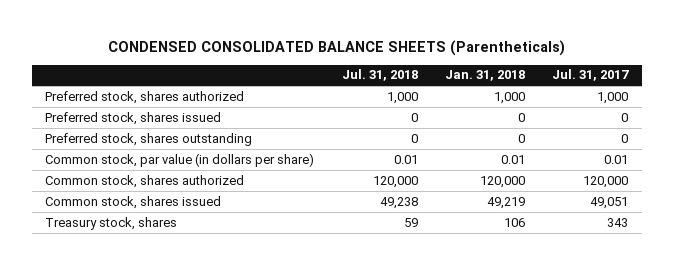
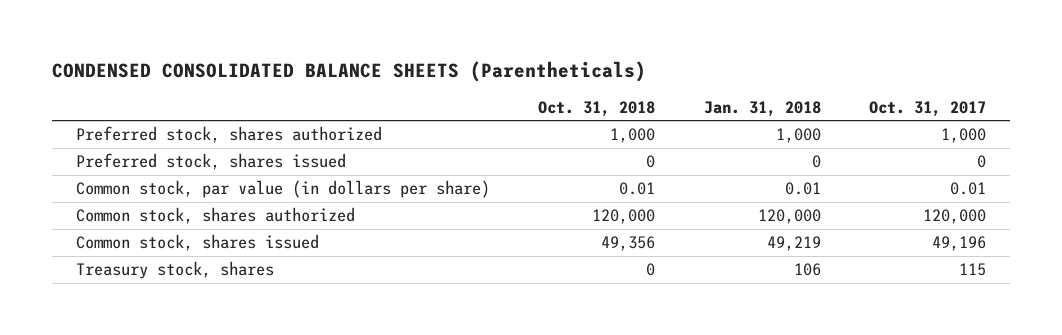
[341,69,418,82] Jul. 31, 2018 -> none
[552,69,630,82] Jul. 31, 2017 -> none
none -> [538,100,656,117] Oct. 31, 2018
none -> [868,100,986,117] Oct. 31, 2017
[45,132,253,146] Preferred stock, shares outstanding -> none

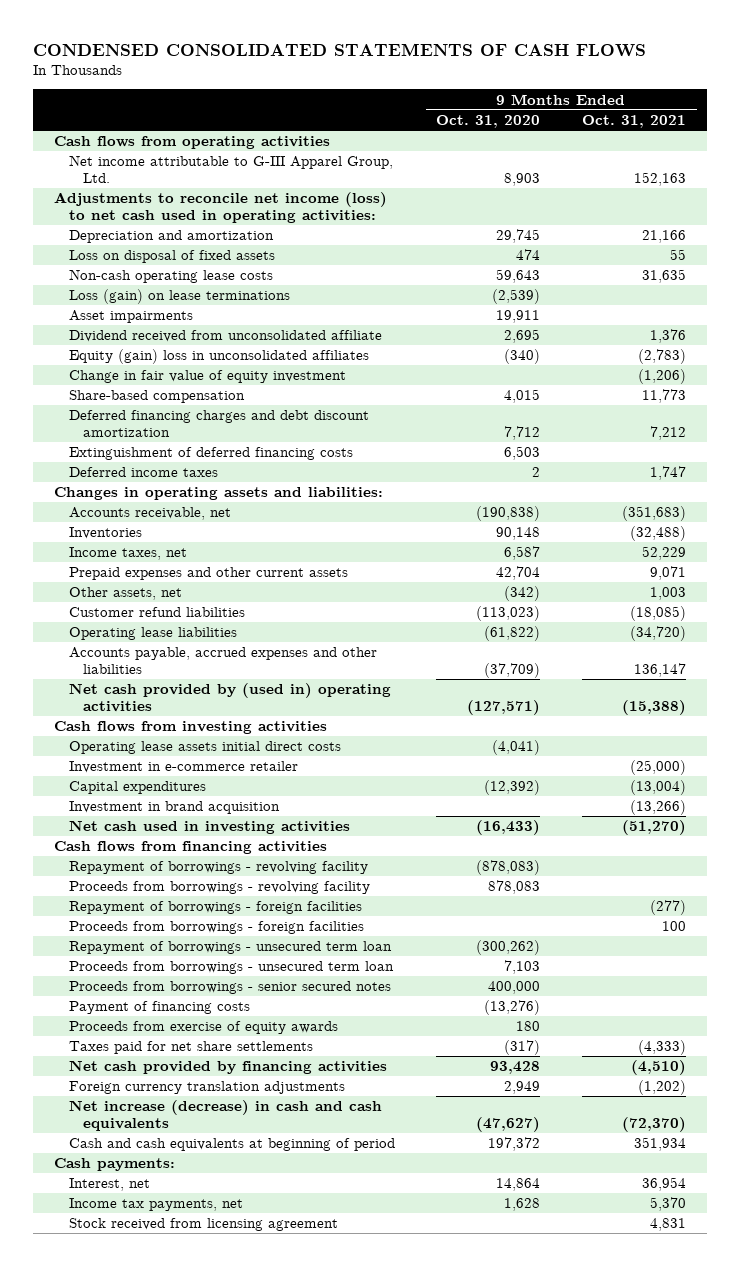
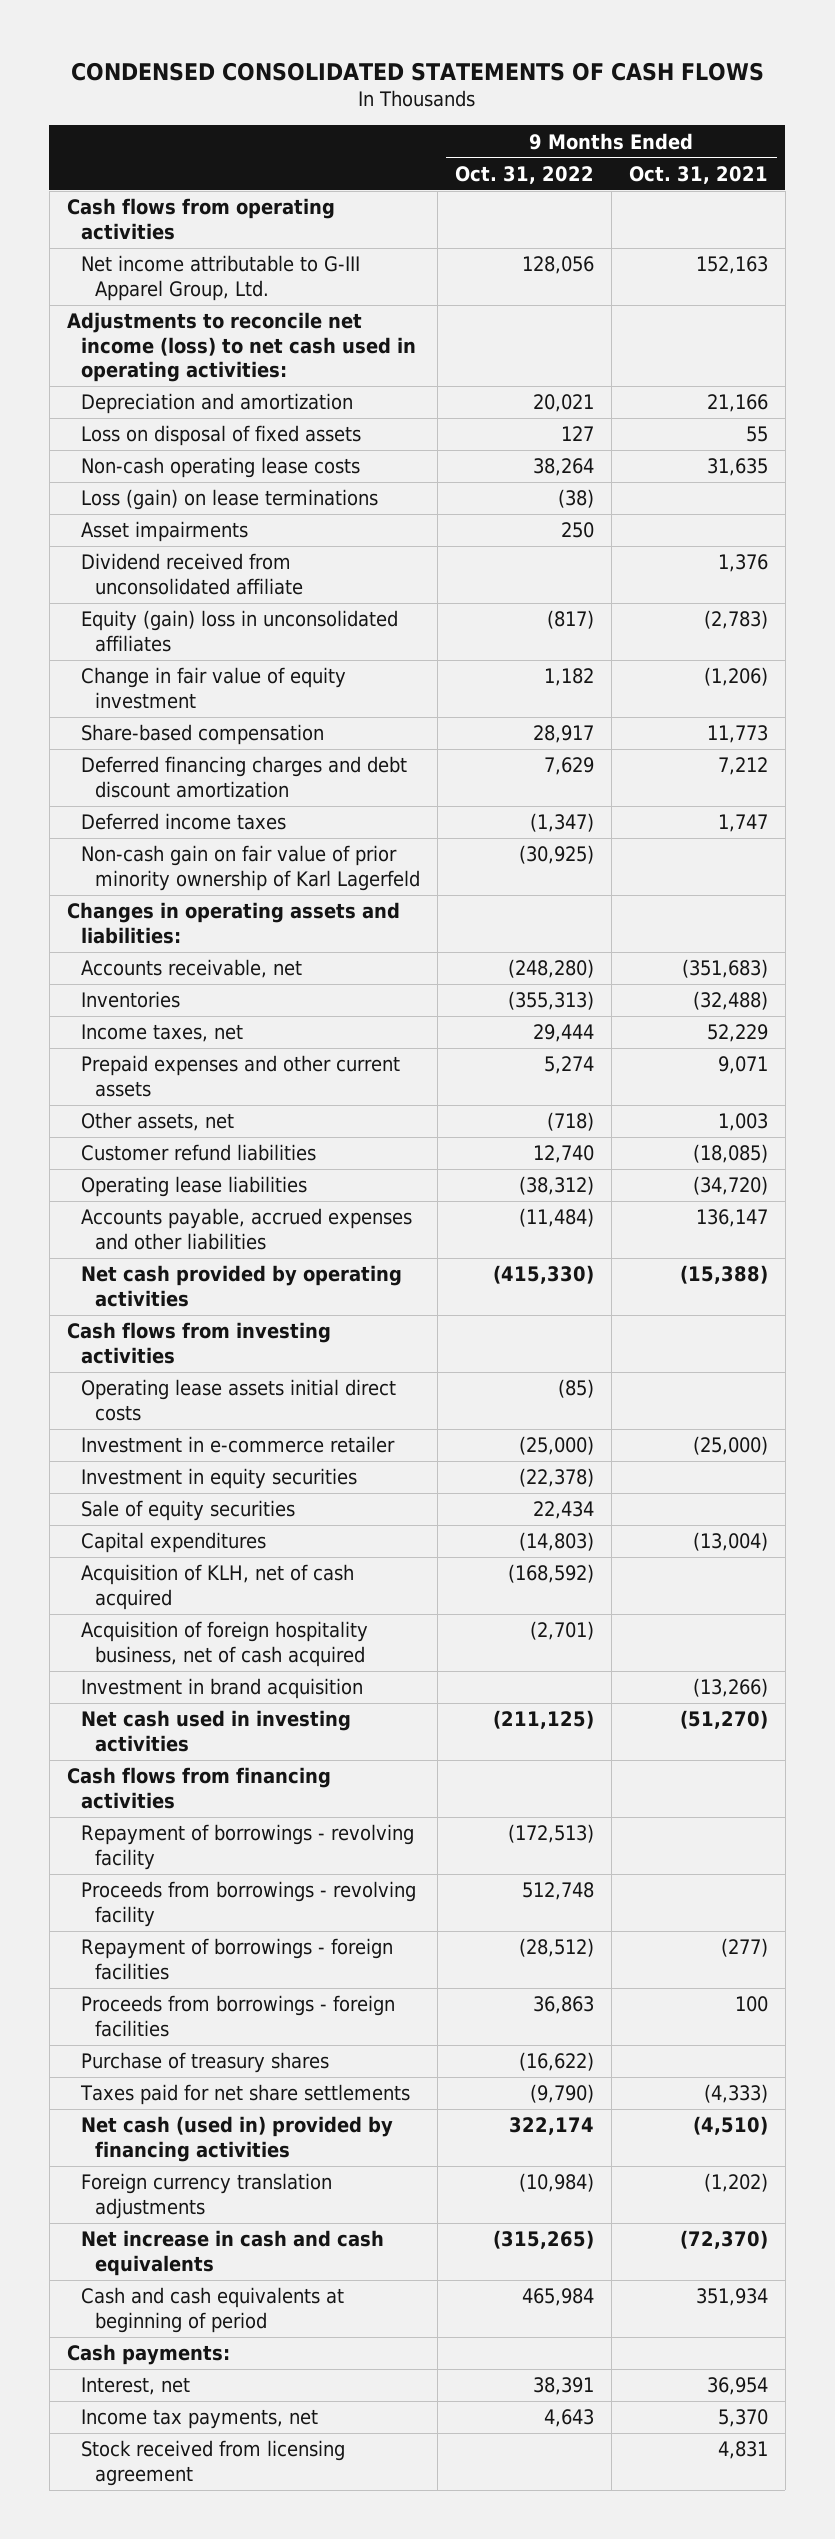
[436,114,541,128] Oct. 31, 2020 -> none
none -> [455,165,595,184] Oct. 31, 2022
[68,447,353,461] Extinguishment of deferred financing costs -> none
none -> [80,845,421,891] Non-cash gain on fair value of prior minority ownership of Karl Lagerfeld
[68,683,391,712] Net cash provided by (used in) operating activities -> [80,1265,402,1307] Net cash provided by operating activities
none -> [80,1468,357,1490] Investment in equity securities
none -> [80,1500,295,1522] Sale of equity securities
none -> [80,1564,354,1610] Acquisition of KLH, net of cash acquired
none -> [80,1621,368,1667] Acquisition of foreign hospitality business, net of cash acquired
[68,941,392,955] Repayment of borrowings - unsecured term loan -> none
[68,961,394,975] Proceeds from borrowings - unsecured term loan -> none
[68,981,391,995] Proceeds from borrowings - senior secured notes -> none
[68,1001,250,1015] Payment of financing costs -> none
[68,1021,338,1035] Proceeds from exercise of equity awards -> none
none -> [80,2052,329,2074] Purchase of treasury shares
[68,1060,387,1075] Net cash provided by financing activities -> [80,2116,393,2162] Net cash (used in) provided by financing activities
[68,1100,382,1131] Net increase (decrease) in cash and cash equivalents -> [80,2230,384,2276] Net increase in cash and cash equivalents

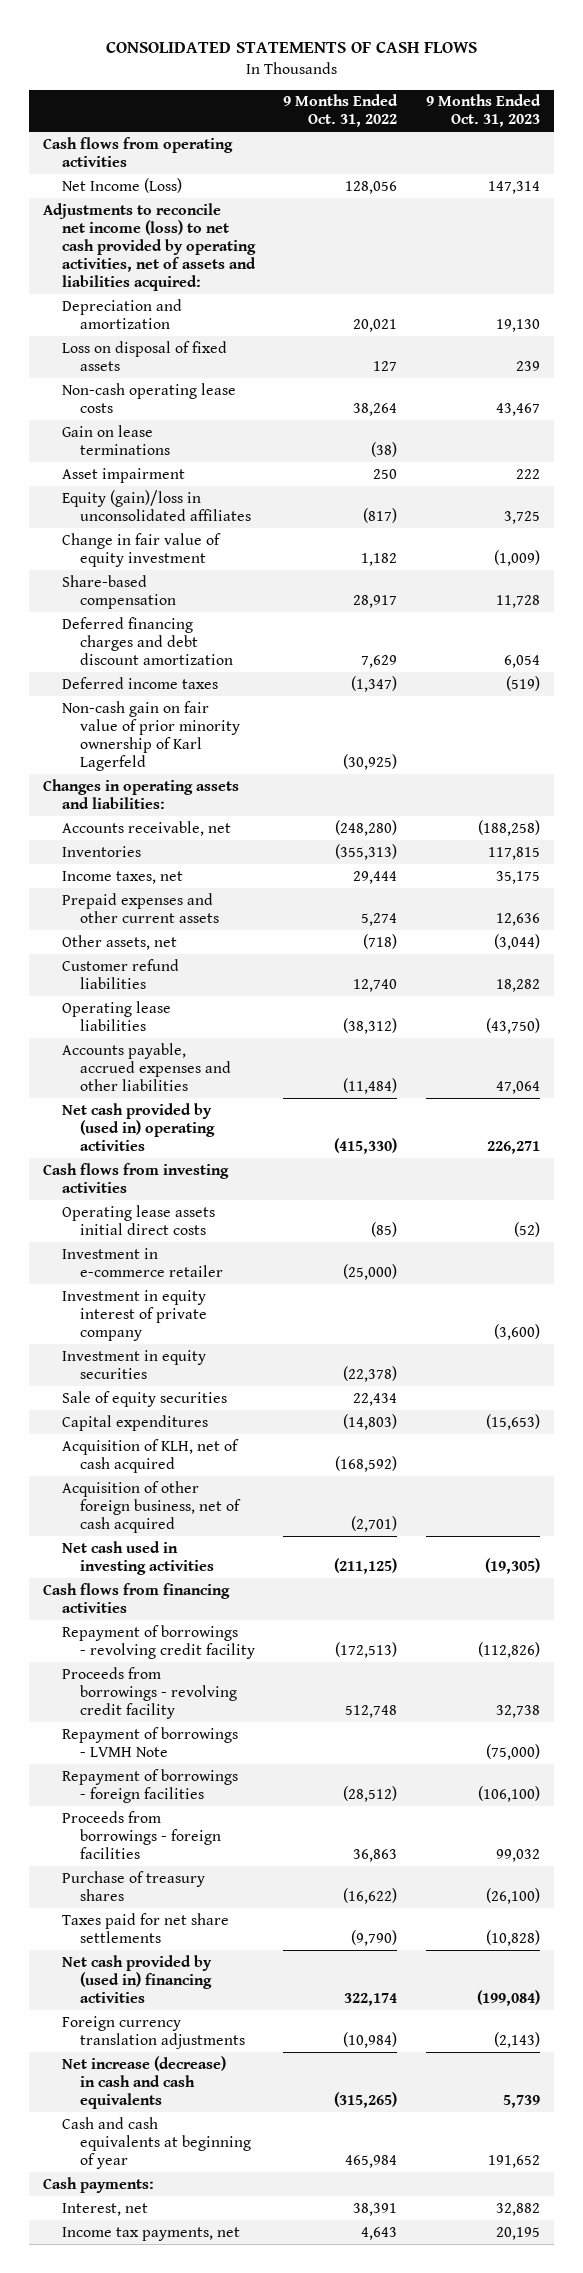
[71,61,765,81] CONDENSED CONSOLIDATED STATEMENTS OF CASH FLOWS -> [105,42,477,54] CONSOLIDATED STATEMENTS OF CASH FLOWS
[628,165,768,184] Oct. 31, 2021 -> none
none -> [425,94,541,128] 9 Months Ended Oct. 31, 2023
[80,255,360,301] Net income attributable to G-III Apparel Group, Ltd. -> [61,177,182,193] Net Income (Loss)
[66,312,416,383] Adjustments to reconcile net income (loss) to net cash used in operating activities: -> [43,202,256,291] Adjustments to reconcile net income (loss) to net cash provided by operating activities, net of assets and liabilities acquired:
[80,553,304,595] Dividend received from unconsolidated affiliate -> none
[80,489,378,511] Loss (gain) on lease terminations -> [61,424,171,455] Gain on lease terminations
[80,521,248,543] Asset impairments -> [61,467,185,483] Asset impairment
[80,610,398,652] Equity (gain) loss in unconsolidated affiliates -> [61,489,252,521] Equity (gain)/loss in unconsolidated affiliates
[80,1265,402,1307] Net cash provided by operating activities -> [61,1102,216,1151] Net cash provided by (used in) operating activities
none -> [61,1289,208,1341] Investment in equity interest of private company
[80,1678,363,1700] Investment in brand acquisition -> none
[80,1621,368,1667] Acquisition of foreign hospitality business, net of cash acquired -> [61,1480,242,1533] Acquisition of other foreign business, net of cash acquired
[80,1824,414,1870] Repayment of borrowings - revolving facility -> [61,1624,256,1659] Repayment of borrowings - revolving credit facility
[80,1881,416,1927] Proceeds from borrowings - revolving facility -> [61,1666,238,1719] Proceeds from borrowings - revolving credit facility
none -> [61,1726,238,1757] Repayment of borrowings - LVMH Note
[80,2116,393,2162] Net cash (used in) provided by financing activities -> [61,1954,213,2003] Net cash provided by (used in) financing activities
[80,2230,384,2276] Net increase in cash and cash equivalents -> [61,2055,226,2109] Net increase (decrease) in cash and cash equivalents
[80,2287,344,2333] Cash and cash equivalents at beginning of period -> [61,2116,252,2169] Cash and cash equivalents at beginning of year
[80,2440,345,2486] Stock received from licensing agreement -> none

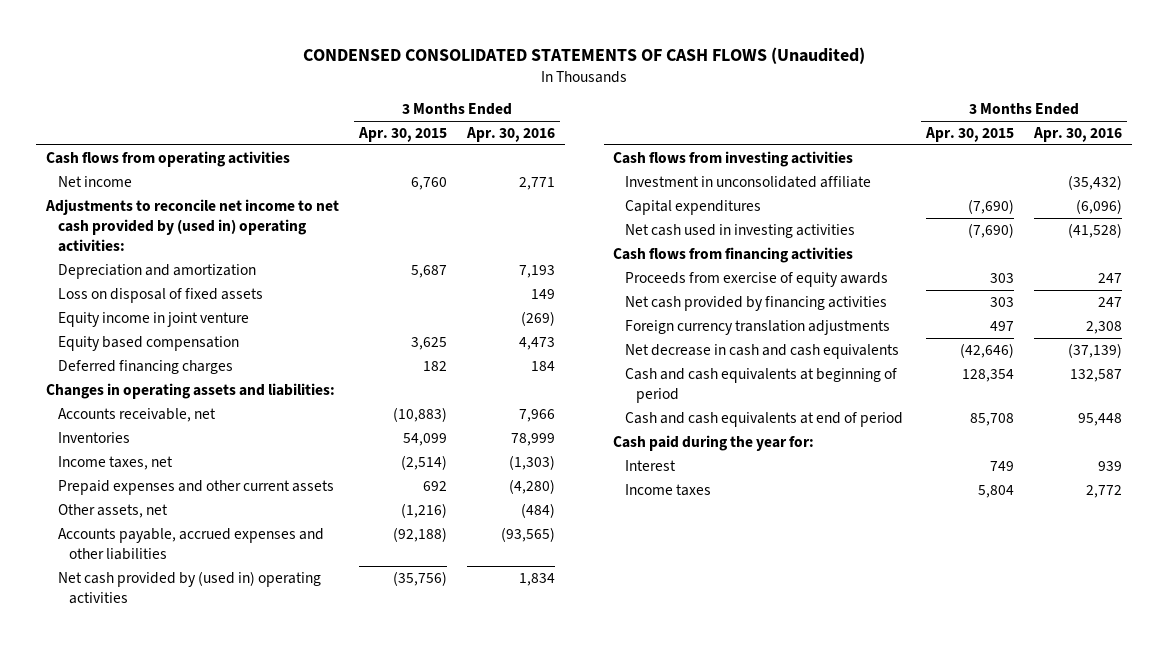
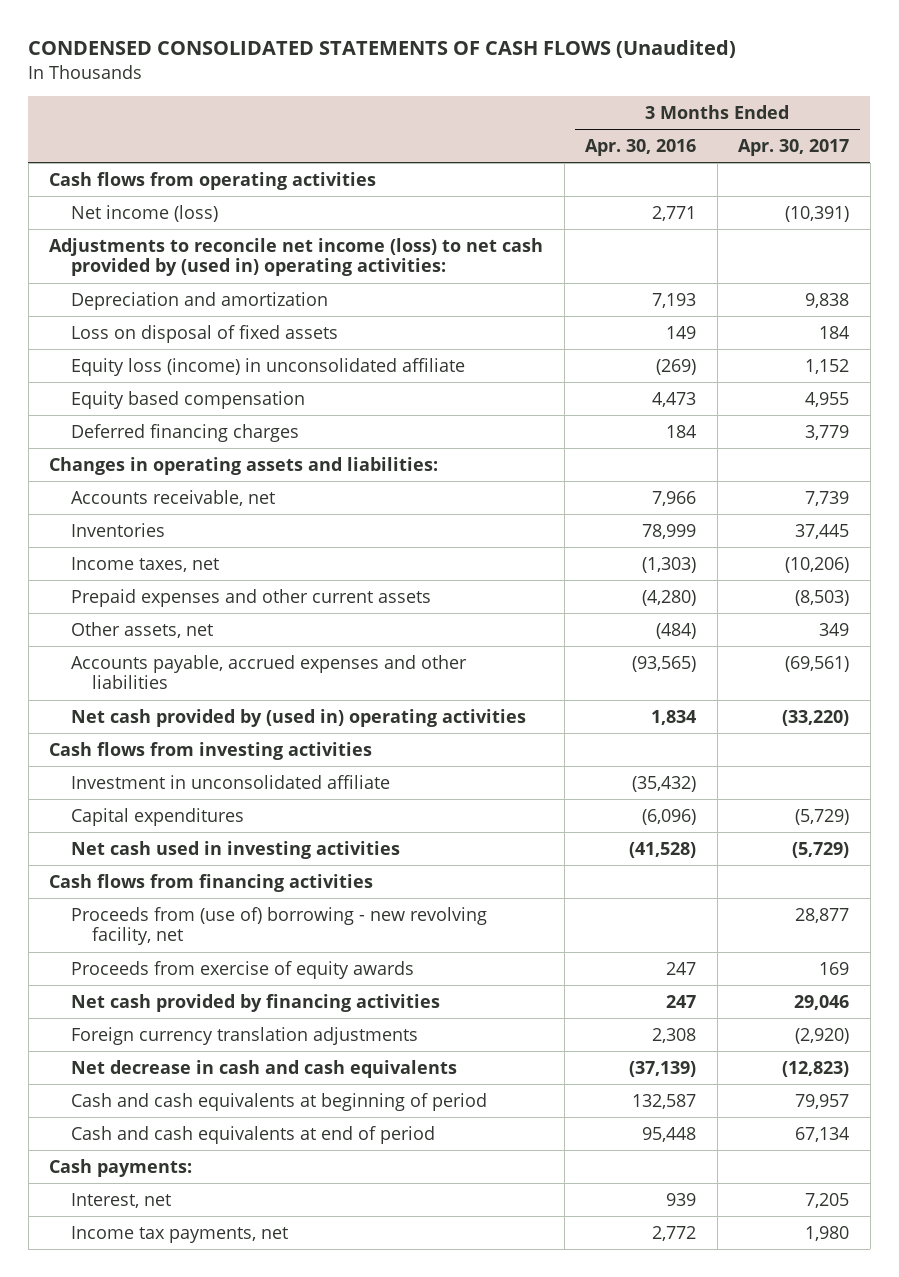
[357,127,447,143] Apr. 30, 2015 -> none
none -> [738,139,850,157] Apr. 30, 2017
[57,176,132,188] Net income -> [70,204,218,222] Net income (loss)
[45,199,340,253] Adjustments to reconcile net income to net cash provided by (used in) operating activities: -> [49,237,544,277] Adjustments to reconcile net income (loss) to net cash provided by (used in) operating activities:
[57,312,249,328] Equity income in joint venture -> [70,357,465,376] Equity loss (income) in unconsolidated affiliate
none -> [70,906,487,946] Proceeds from (use of) borrowing - new revolving facility, net
[613,435,815,452] Cash paid during the year for: -> [49,1158,193,1177] Cash payments:
[624,460,676,472] Interest -> [70,1192,171,1208] Interest, net
[624,484,711,497] Income taxes -> [70,1225,288,1243] Income tax payments, net

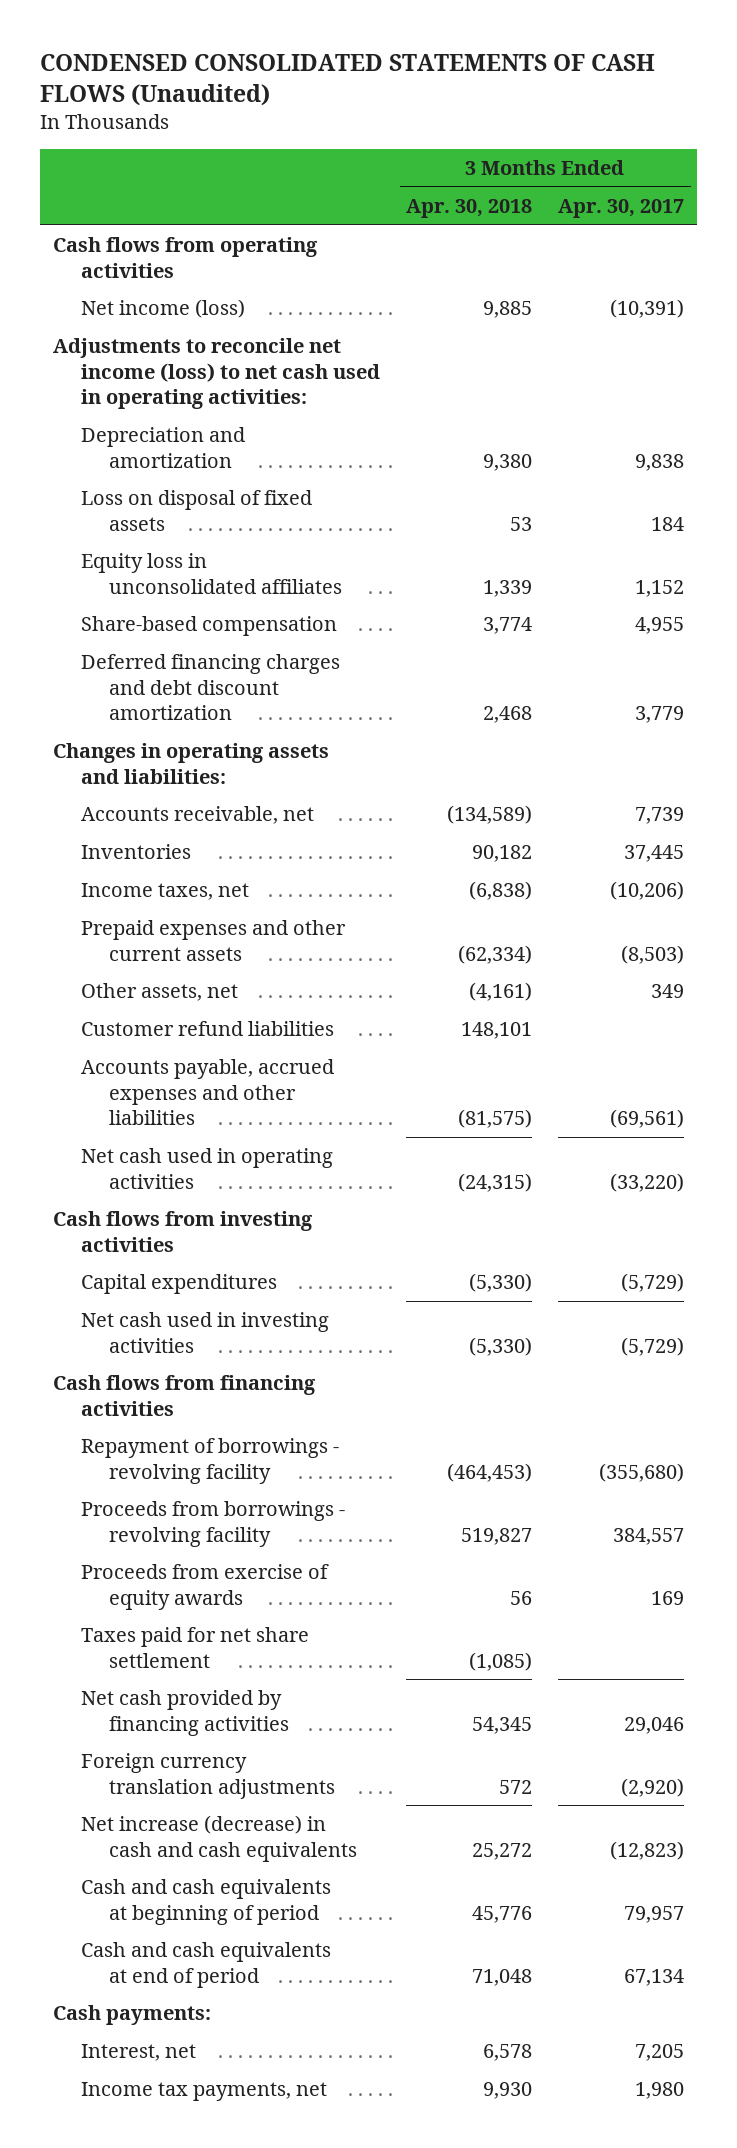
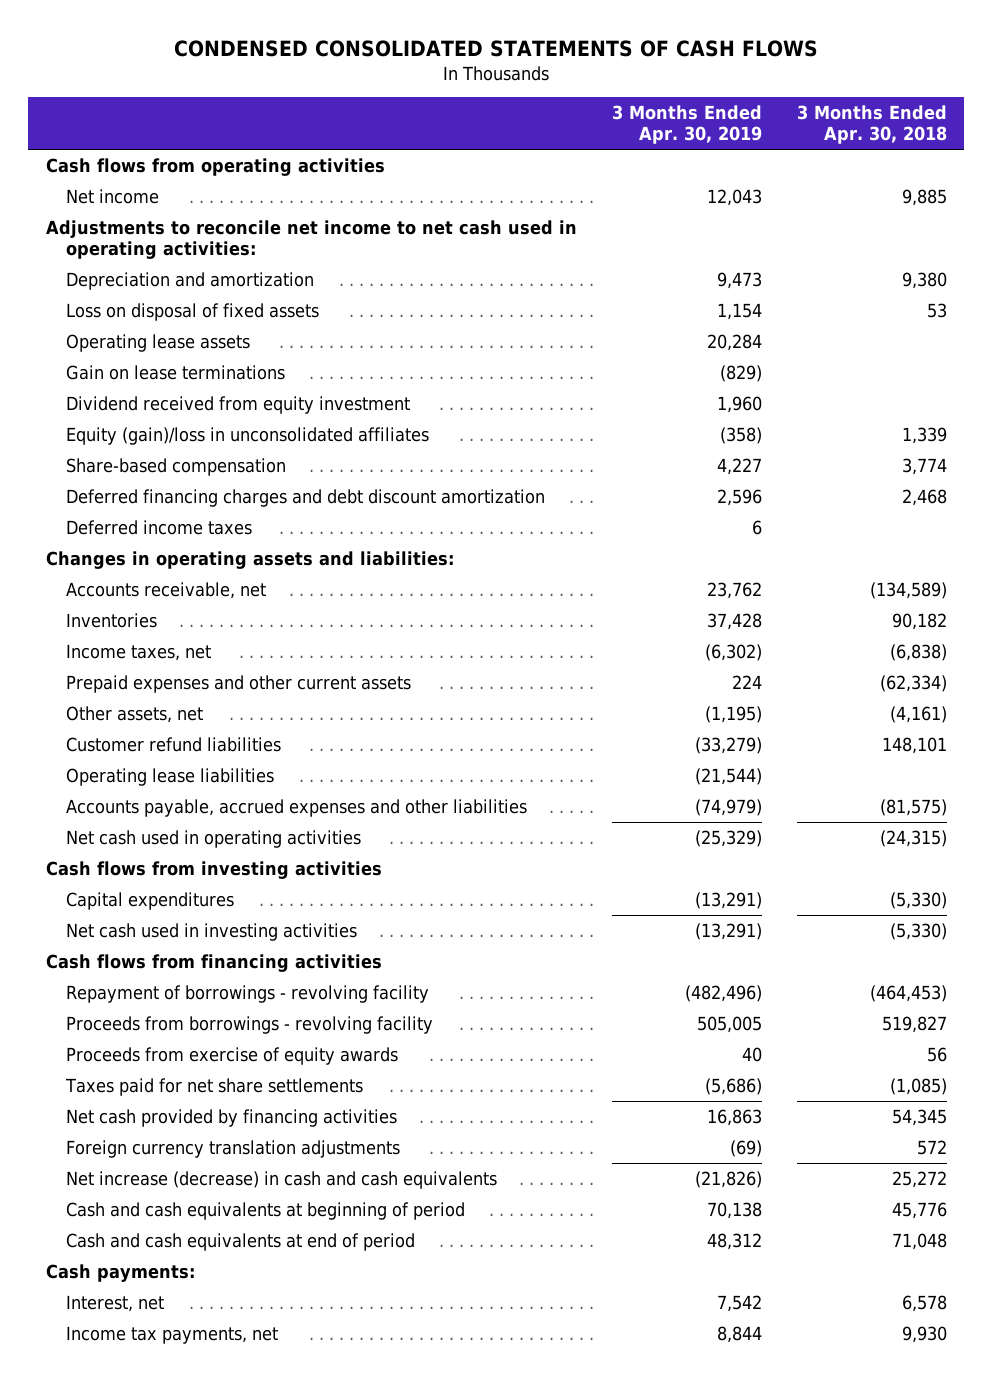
[39,53,655,107] CONDENSED CONSOLIDATED STATEMENTS OF CASH FLOWS (Unaudited) -> [174,39,819,57] CONDENSED CONSOLIDATED STATEMENTS OF CASH FLOWS
[558,199,685,219] Apr. 30, 2017 -> none
none -> [611,105,762,145] 3 Months Ended Apr. 30, 2019
[81,299,246,319] Net income (loss) -> [65,188,159,204] Net income
[52,338,381,410] Adjustments to reconcile net income (loss) to net cash used in operating activities: -> [45,219,577,260] Adjustments to reconcile net income to net cash used in operating activities:
none -> [65,333,250,352] Operating lease assets
none -> [65,364,285,380] Gain on lease terminations
none -> [65,395,410,414] Dividend received from equity investment
[81,553,343,594] Equity loss in unconsolidated affiliates -> [65,426,429,445] Equity (gain)/loss in unconsolidated affiliates
none -> [65,519,252,535] Deferred income taxes
none -> [65,767,274,786] Operating lease liabilities
[81,1627,310,1668] Taxes paid for net share settlement -> [64,1077,363,1096] Taxes paid for net share settlements

